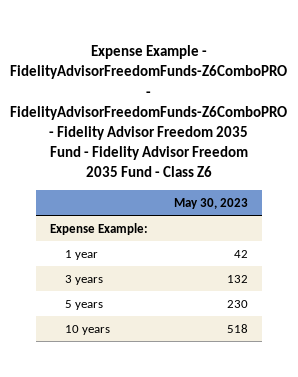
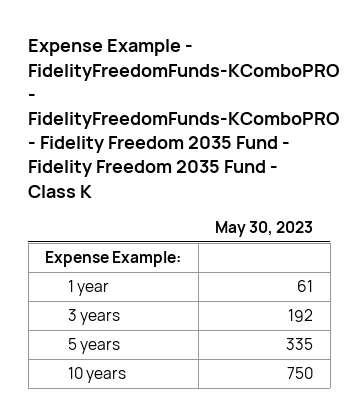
[9,45,287,178] Expense Example - FidelityAdvisorFreedomFunds-Z6ComboPRO - FidelityAdvisorFreedomFunds-Z6ComboPRO - Fidelity Advisor Freedom 2035 Fund - Fidelity Advisor Freedom 2035 Fund - Class Z6 -> [28,39,340,198] Expense Example - FidelityFreedomFunds-KComboPRO - FidelityFreedomFunds-KComboPRO - Fidelity Freedom 2035 Fund - Fidelity Freedom 2035 Fund - Class K
[234,249,249,258] 42 -> [297,280,314,293] 61
[227,274,249,283] 132 -> [288,309,314,323] 192
[227,299,249,308] 230 -> [286,338,314,351] 335
[227,323,249,333] 518 -> [287,367,314,380] 750

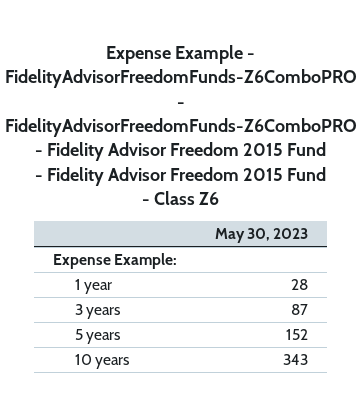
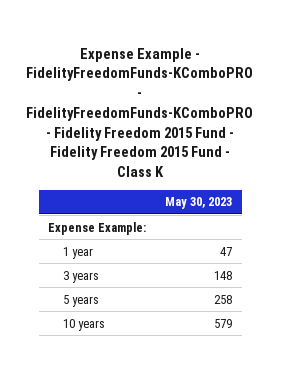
[4,44,357,206] Expense Example - FidelityAdvisorFreedomFunds-Z6ComboPRO - FidelityAdvisorFreedomFunds-Z6ComboPRO - Fidelity Advisor Freedom 2015 Fund - Fidelity Advisor Freedom 2015 Fund - Class Z6 -> [26,47,254,178] Expense Example - FidelityFreedomFunds-KComboPRO - FidelityFreedomFunds-KComboPRO - Fidelity Freedom 2015 Fund - Fidelity Freedom 2015 Fund - Class K
[291,279,309,291] 28 -> [220,246,233,256] 47
[291,304,309,316] 87 -> [214,270,233,280] 148
[286,329,309,341] 152 -> [214,294,233,304] 258
[283,354,309,366] 343 -> [214,318,233,328] 579

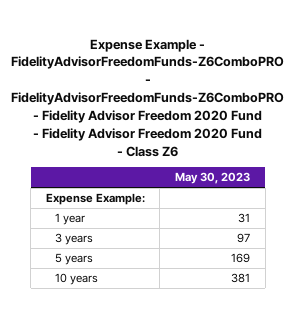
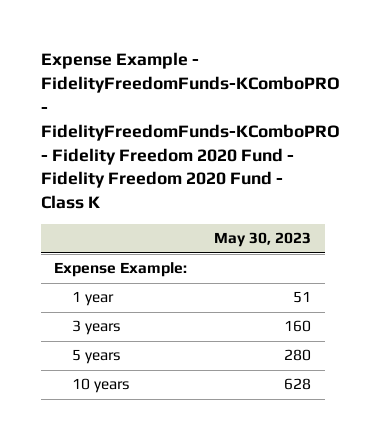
[10,38,284,157] Expense Example - FidelityAdvisorFreedomFunds-Z6ComboPRO - FidelityAdvisorFreedomFunds-Z6ComboPRO - Fidelity Advisor Freedom 2020 Fund - Fidelity Advisor Freedom 2020 Fund - Class Z6 -> [40,51,340,210] Expense Example - FidelityFreedomFunds-KComboPRO - FidelityFreedomFunds-KComboPRO - Fidelity Freedom 2020 Fund - Fidelity Freedom 2020 Fund - Class K
[238,213,251,224] 31 -> [293,291,312,304] 51
[237,233,251,244] 97 -> [284,320,312,333] 160
[231,253,251,264] 169 -> [284,349,312,362] 280
[231,273,251,284] 381 -> [284,378,312,391] 628

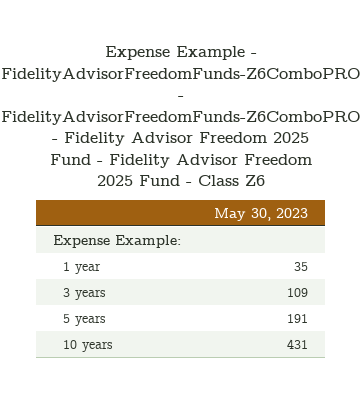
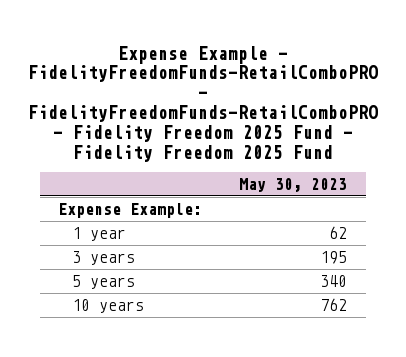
[0,46,361,187] Expense Example - FidelityAdvisorFreedomFunds-Z6ComboPRO - FidelityAdvisorFreedomFunds-Z6ComboPRO - Fidelity Advisor Freedom 2025 Fund - Fidelity Advisor Freedom 2025 Fund - Class Z6 -> [27,45,378,163] Expense Example - FidelityFreedomFunds-RetailComboPRO - FidelityFreedomFunds-RetailComboPRO - Fidelity Freedom 2025 Fund - Fidelity Freedom 2025 Fund
[294,261,309,271] 35 -> [329,225,348,239] 62
[287,287,309,297] 109 -> [320,250,348,264] 195
[287,313,309,323] 191 -> [320,274,348,287] 340
[287,338,309,349] 431 -> [320,297,348,311] 762

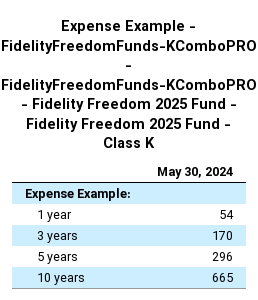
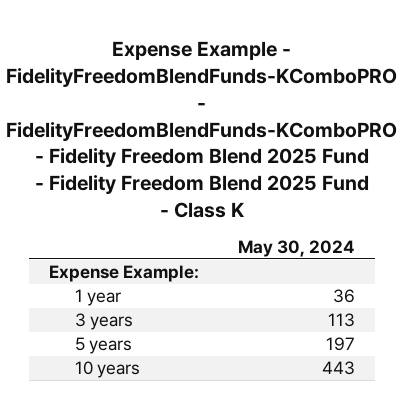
[1,20,258,149] Expense Example - FidelityFreedomFunds-KComboPRO - FidelityFreedomFunds-KComboPRO - Fidelity Freedom 2025 Fund - Fidelity Freedom 2025 Fund - Class K -> [6,41,398,218] Expense Example - FidelityFreedomBlendFunds-KComboPRO - FidelityFreedomBlendFunds-KComboPRO - Fidelity Freedom Blend 2025 Fund - Fidelity Freedom Blend 2025 Fund - Class K
[219,210,235,220] 54 -> [333,289,356,304] 36
[212,231,234,241] 170 -> [328,313,356,328] 113
[212,252,234,262] 296 -> [326,337,356,352] 197
[212,273,234,283] 665 -> [322,361,356,376] 443

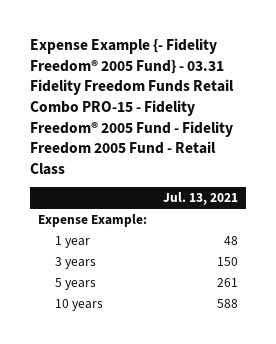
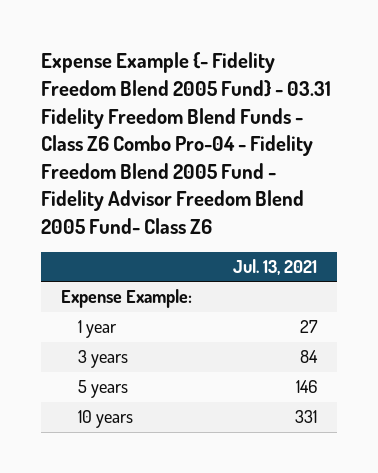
[29,38,234,175] Expense Example {- Fidelity Freedom® 2005 Fund} - 03.31 Fidelity Freedom Funds Retail Combo PRO-15 - Fidelity Freedom® 2005 Fund - Fidelity Freedom 2005 Fund - Retail Class -> [40,52,331,235] Expense Example {- Fidelity Freedom Blend 2005 Fund} - 03.31 Fidelity Freedom Blend Funds - Class Z6 Combo Pro-04 - Fidelity Freedom Blend 2005 Fund - Fidelity Advisor Freedom Blend 2005 Fund- Class Z6
[224,236,239,246] 48 -> [299,320,318,334] 27
[217,257,239,267] 150 -> [299,350,318,364] 84
[217,278,239,288] 261 -> [295,380,317,394] 146
[217,299,239,309] 588 -> [294,410,317,424] 331

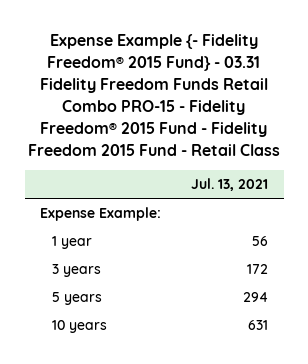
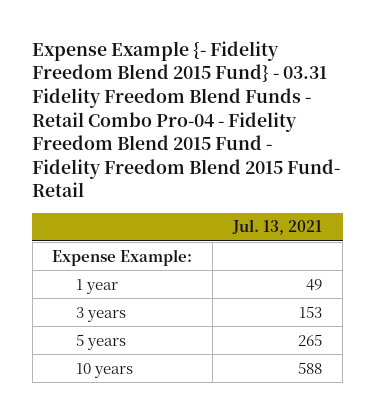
[28,34,281,156] Expense Example {- Fidelity Freedom® 2015 Fund} - 03.31 Fidelity Freedom Funds Retail Combo PRO-15 - Fidelity Freedom® 2015 Fund - Fidelity Freedom 2015 Fund - Retail Class -> [32,40,341,198] Expense Example {- Fidelity Freedom Blend 2015 Fund} - 03.31 Fidelity Freedom Blend Funds - Retail Combo Pro-04 - Fidelity Freedom Blend 2015 Fund - Fidelity Freedom Blend 2015 Fund- Retail
[252,236,269,247] 56 -> [306,278,323,291] 49
[247,264,269,275] 172 -> [299,305,323,318] 153
[243,292,269,303] 294 -> [298,333,323,346] 265
[248,320,269,331] 631 -> [298,361,323,374] 588

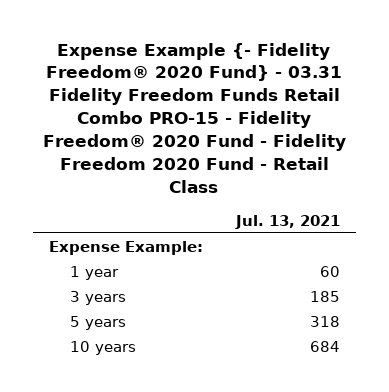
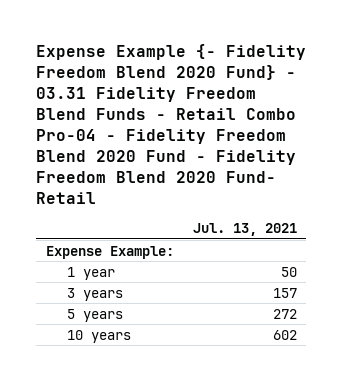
[43,42,347,194] Expense Example {- Fidelity Freedom® 2020 Fund} - 03.31 Fidelity Freedom Funds Retail Combo PRO-15 - Fidelity Freedom® 2020 Fund - Fidelity Freedom 2020 Fund - Retail Class -> [36,44,307,205] Expense Example {- Fidelity Freedom Blend 2020 Fund} - 03.31 Fidelity Freedom Blend Funds - Retail Combo Pro-04 - Fidelity Freedom Blend 2020 Fund - Fidelity Freedom Blend 2020 Fund- Retail
[319,265,340,277] 60 -> [280,266,297,277] 50
[309,290,340,302] 185 -> [272,287,297,298] 157
[309,315,340,327] 318 -> [272,308,297,319] 272
[309,340,340,352] 684 -> [272,329,297,340] 602

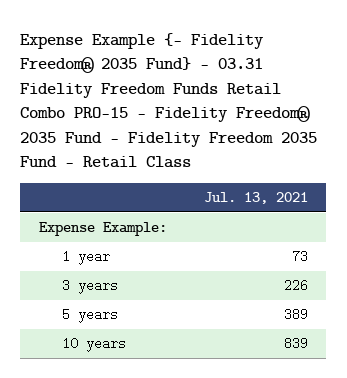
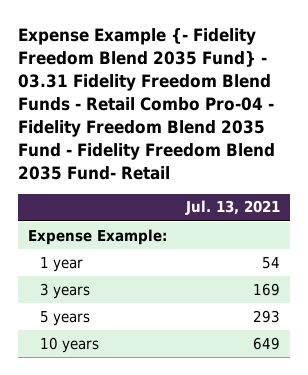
[20,32,318,169] Expense Example {- Fidelity Freedom® 2035 Fund} - 03.31 Fidelity Freedom Funds Retail Combo PRO-15 - Fidelity Freedom® 2035 Fund - Fidelity Freedom 2035 Fund - Retail Class -> [18,27,276,180] Expense Example {- Fidelity Freedom Blend 2035 Fund} - 03.31 Fidelity Freedom Blend Funds - Retail Combo Pro-04 - Fidelity Freedom Blend 2035 Fund - Fidelity Freedom Blend 2035 Fund- Retail
[291,250,308,264] 73 -> [262,256,281,269] 54
[283,279,308,293] 226 -> [253,282,281,296] 169
[283,308,308,322] 389 -> [253,309,281,323] 293
[283,337,308,351] 839 -> [253,336,281,350] 649

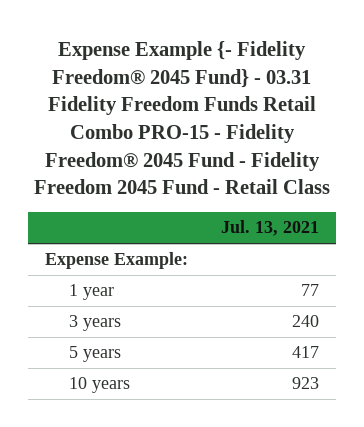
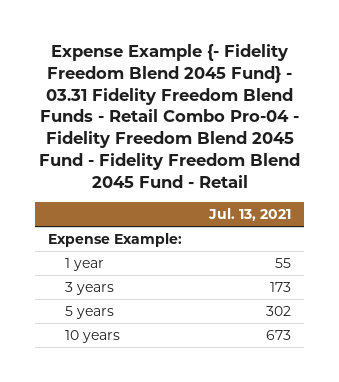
[33,41,330,195] Expense Example {- Fidelity Freedom® 2045 Fund} - 03.31 Fidelity Freedom Funds Retail Combo PRO-15 - Fidelity Freedom® 2045 Fund - Fidelity Freedom 2045 Fund - Retail Class -> [38,43,300,189] Expense Example {- Fidelity Freedom Blend 2045 Fund} - 03.31 Fidelity Freedom Blend Funds - Retail Combo Pro-04 - Fidelity Freedom Blend 2045 Fund - Fidelity Freedom Blend 2045 Fund - Retail
[300,284,319,297] 77 -> [275,257,292,268] 55
[291,315,319,328] 240 -> [270,281,292,292] 173
[291,346,319,359] 417 -> [266,305,292,316] 302
[291,377,319,390] 923 -> [266,329,292,340] 673

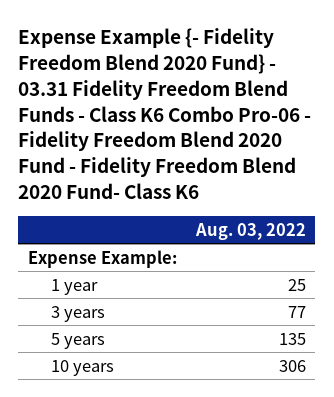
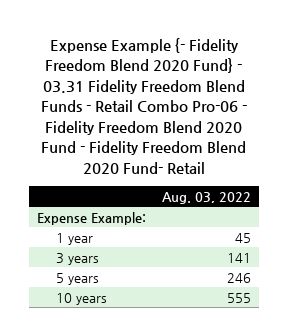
[18,27,312,200] Expense Example {- Fidelity Freedom Blend 2020 Fund} - 03.31 Fidelity Freedom Blend Funds - Class K6 Combo Pro-06 - Fidelity Freedom Blend 2020 Fund - Fidelity Freedom Blend 2020 Fund- Class K6 -> [41,37,248,174] Expense Example {- Fidelity Freedom Blend 2020 Fund} - 03.31 Fidelity Freedom Blend Funds - Retail Combo Pro-06 - Fidelity Freedom Blend 2020 Fund - Fidelity Freedom Blend 2020 Fund- Retail
[287,278,306,291] 25 -> [235,232,252,243] 45
[287,305,306,318] 77 -> [227,252,252,263] 141
[278,332,306,345] 135 -> [227,272,252,283] 246
[278,359,306,372] 306 -> [227,292,252,303] 555

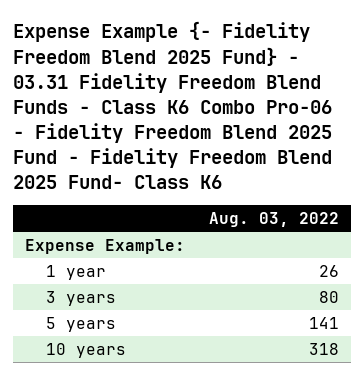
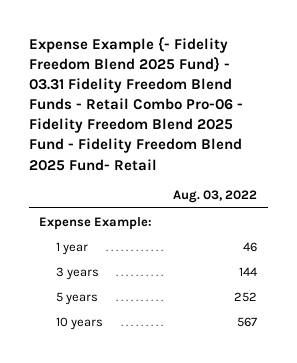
[13,21,333,189] Expense Example {- Fidelity Freedom Blend 2025 Fund} - 03.31 Fidelity Freedom Blend Funds - Class K6 Combo Pro-06 - Fidelity Freedom Blend 2025 Fund - Fidelity Freedom Blend 2025 Fund- Class K6 -> [28,36,243,171] Expense Example {- Fidelity Freedom Blend 2025 Fund} - 03.31 Fidelity Freedom Blend Funds - Retail Combo Pro-06 - Fidelity Freedom Blend 2025 Fund - Fidelity Freedom Blend 2025 Fund- Retail
[318,265,339,278] 26 -> [243,241,258,252] 46
[318,291,339,304] 80 -> [239,266,258,276] 144
[308,317,339,330] 141 -> [234,291,258,302] 252
[308,343,339,356] 318 -> [237,316,258,327] 567

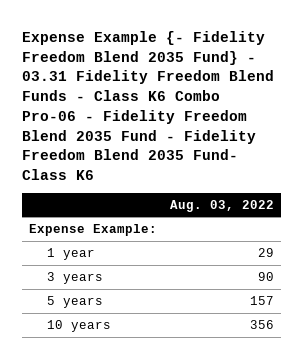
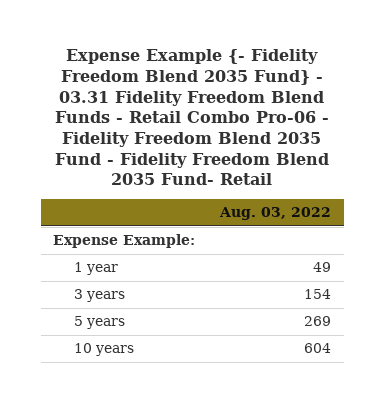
[22,30,275,181] Expense Example {- Fidelity Freedom Blend 2035 Fund} - 03.31 Fidelity Freedom Blend Funds - Class K6 Combo Pro-06 - Fidelity Freedom Blend 2035 Fund - Fidelity Freedom Blend 2035 Fund- Class K6 -> [55,49,330,186] Expense Example {- Fidelity Freedom Blend 2035 Fund} - 03.31 Fidelity Freedom Blend Funds - Retail Combo Pro-06 - Fidelity Freedom Blend 2035 Fund - Fidelity Freedom Blend 2035 Fund- Retail
[258,247,275,257] 29 -> [313,262,332,273] 49
[258,271,275,281] 90 -> [304,289,332,300] 154
[250,295,275,305] 157 -> [304,316,332,327] 269
[250,319,275,329] 356 -> [304,343,332,354] 604

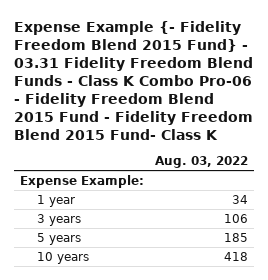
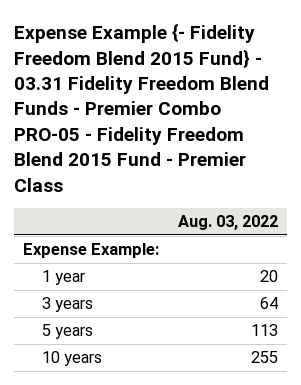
[13,20,253,140] Expense Example {- Fidelity Freedom Blend 2015 Fund} - 03.31 Fidelity Freedom Blend Funds - Class K Combo Pro-06 - Fidelity Freedom Blend 2015 Fund - Fidelity Freedom Blend 2015 Fund- Class K -> [13,23,269,192] Expense Example {- Fidelity Freedom Blend 2015 Fund} - 03.31 Fidelity Freedom Blend Funds - Premier Combo PRO-05 - Fidelity Freedom Blend 2015 Fund - Premier Class
[232,194,249,204] 34 -> [260,270,279,283] 20
[224,213,249,223] 106 -> [260,297,279,310] 64
[224,232,249,242] 185 -> [251,324,279,337] 113
[224,251,249,261] 418 -> [251,351,279,364] 255

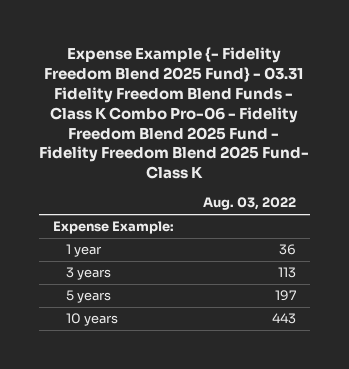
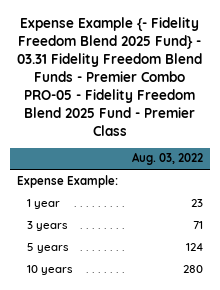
[39,46,310,180] Expense Example {- Fidelity Freedom Blend 2025 Fund} - 03.31 Fidelity Freedom Blend Funds - Class K Combo Pro-06 - Fidelity Freedom Blend 2025 Fund - Fidelity Freedom Blend 2025 Fund- Class K -> [16,16,202,136] Expense Example {- Fidelity Freedom Blend 2025 Fund} - 03.31 Fidelity Freedom Blend Funds - Premier Combo PRO-05 - Fidelity Freedom Blend 2025 Fund - Premier Class
[278,244,296,256] 36 -> [190,198,203,207] 23
[277,267,296,279] 113 -> [192,220,203,229] 71
[274,290,296,302] 197 -> [185,242,203,251] 124
[271,313,296,325] 443 -> [182,264,203,273] 280

